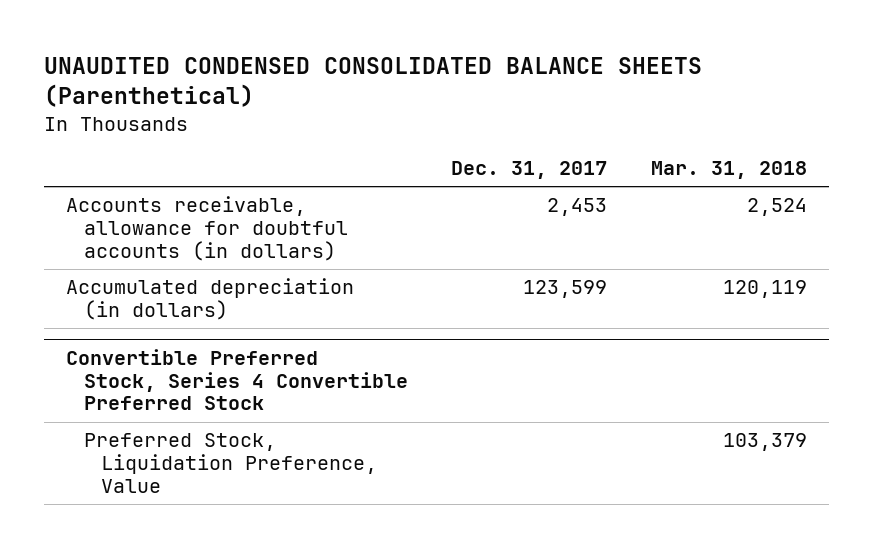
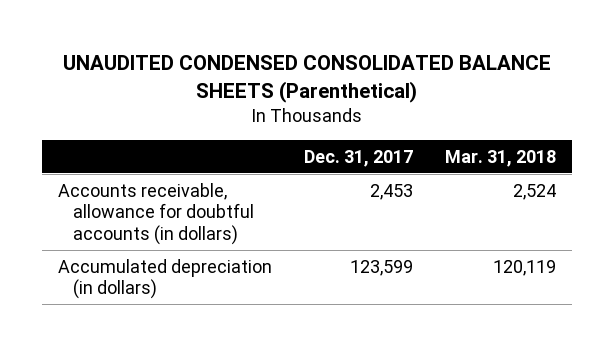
[66,348,408,411] Convertible Preferred Stock, Series 4 Convertible Preferred Stock -> none
[83,433,377,494] Preferred Stock, Liquidation Preference, Value -> none

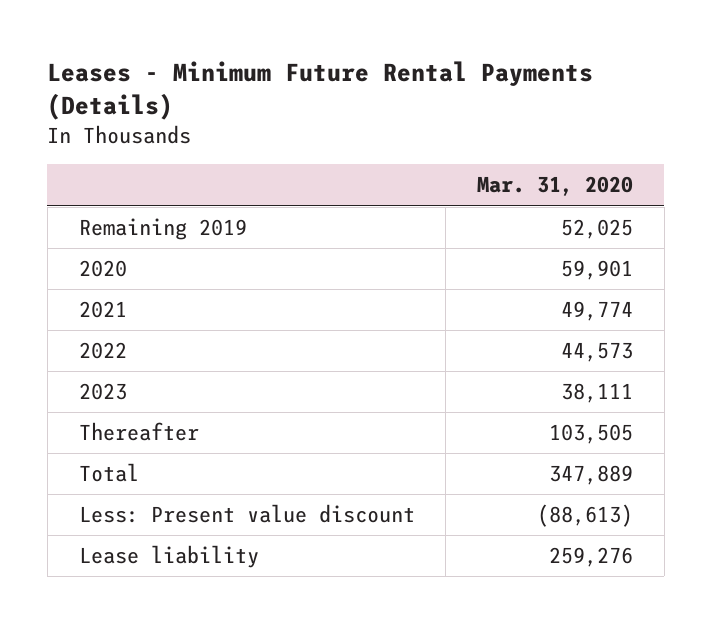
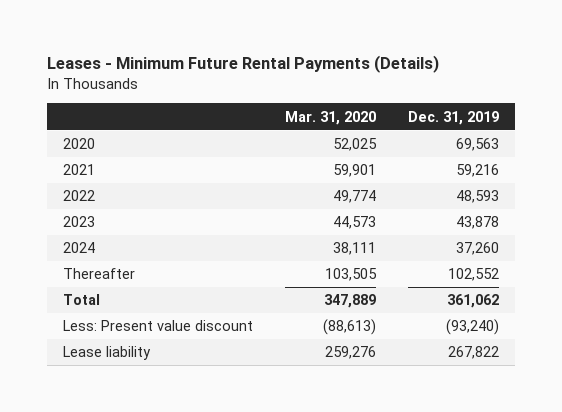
none -> [408,110,500,125] Dec. 31, 2019
[78,218,247,241] Remaining 2019 -> [62,138,95,150] 2020
[78,260,127,278] 2020 -> [62,164,95,176] 2021
[78,301,127,319] 2021 -> [62,190,95,202] 2022
[78,342,127,360] 2022 -> [62,216,95,228] 2023
[78,383,127,401] 2023 -> [62,242,95,254] 2024

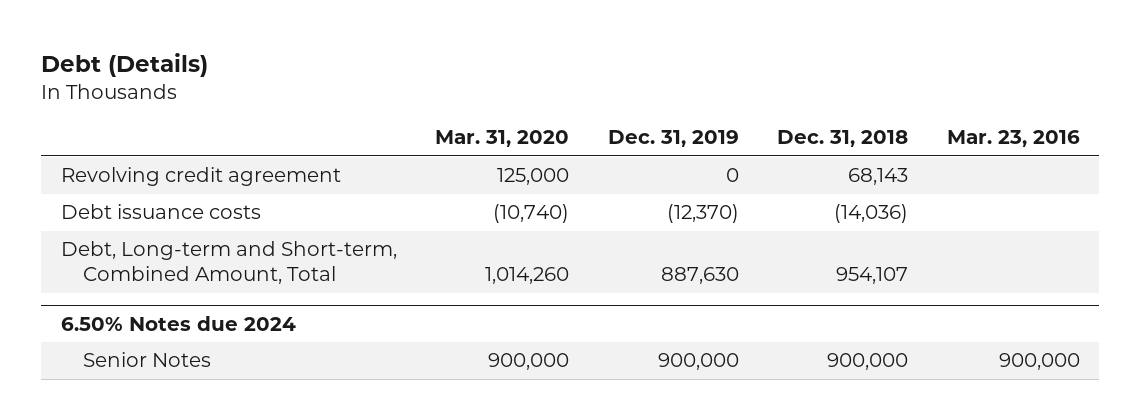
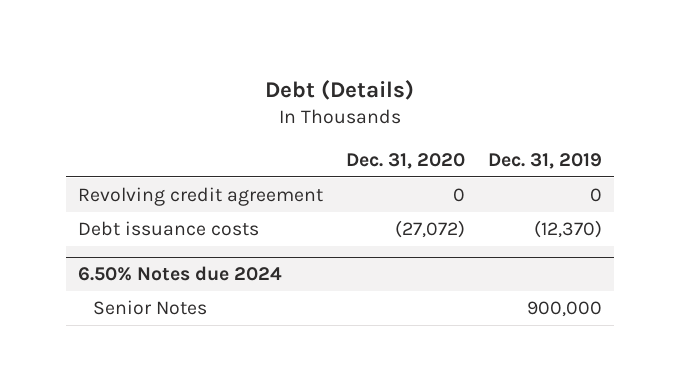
[435,130,570,148] Mar. 31, 2020 -> none
[777,130,909,148] Dec. 31, 2018 -> none
[947,130,1081,148] Mar. 23, 2016 -> none
none -> [346,153,466,170] Dec. 31, 2020
[60,241,397,285] Debt, Long-term and Short-term, Combined Amount, Total -> none

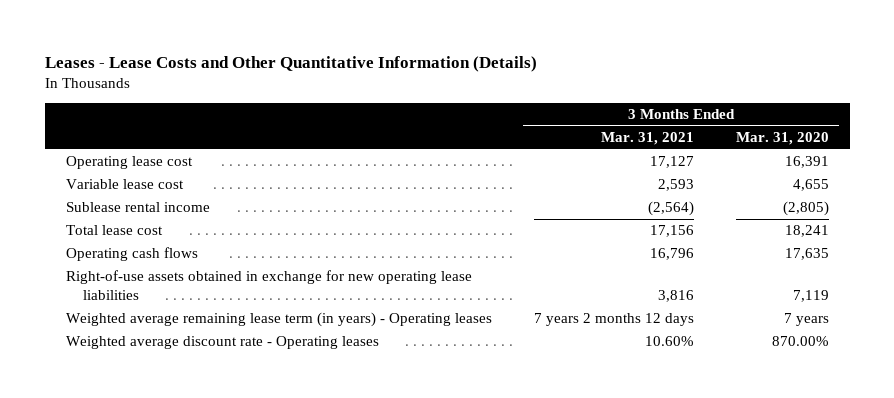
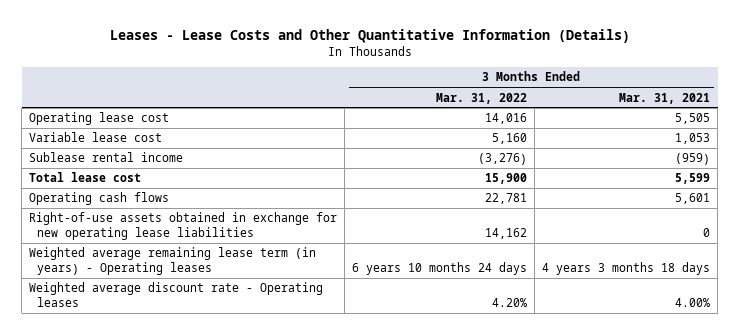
[735,132,829,146] Mar. 31, 2020 -> none
none -> [436,92,528,104] Mar. 31, 2022
[649,156,694,169] 17,127 -> [675,113,711,125] 5,505
[657,179,694,192] 2,593 -> [675,133,711,145] 1,053
[647,201,694,217] (2,564) -> [675,153,711,166] (959)
[649,225,694,238] 17,156 -> [675,173,711,185] 5,599
[649,248,694,261] 16,796 -> [675,193,711,205] 5,601
[657,290,694,303] 3,816 -> [703,227,711,237] 0
[533,313,694,327] 7 years 2 months 12 days -> [542,261,711,275] 4 years 3 months 18 days
[644,336,694,347] 10.60% -> [675,297,711,307] 4.00%

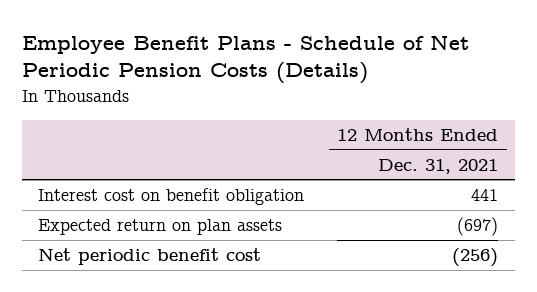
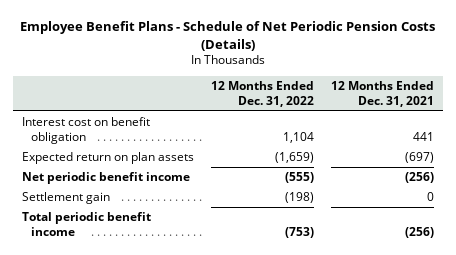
none -> [211,80,315,107] 12 Months Ended Dec. 31, 2022
none -> [21,172,190,185] Net periodic benefit income
none -> [21,192,110,205] Settlement gain
[38,248,262,266] Net periodic benefit cost -> [21,212,151,237] Total periodic benefit income

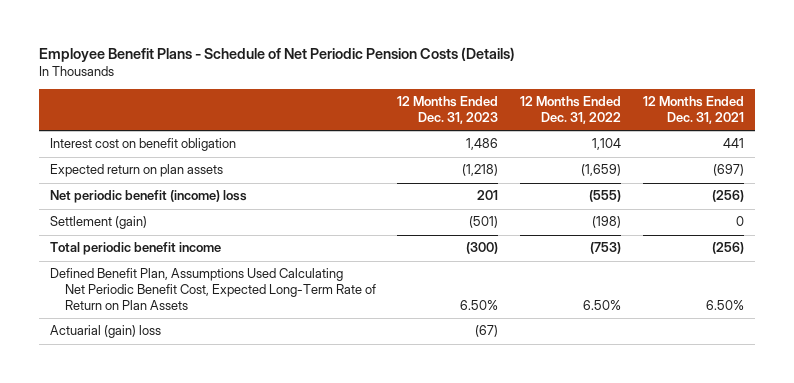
none -> [397,96,499,125] 12 Months Ended Dec. 31, 2023
[21,172,190,185] Net periodic benefit income -> [50,190,248,204] Net periodic benefit (income) loss
[21,192,110,205] Settlement gain -> [50,216,148,230] Settlement (gain)
none -> [50,268,376,310] Defined Benefit Plan, Assumptions Used Calculating Net Periodic Benefit Cost, Expected Long-Term Rate of Return on Plan Assets
none -> [50,325,162,339] Actuarial (gain) loss

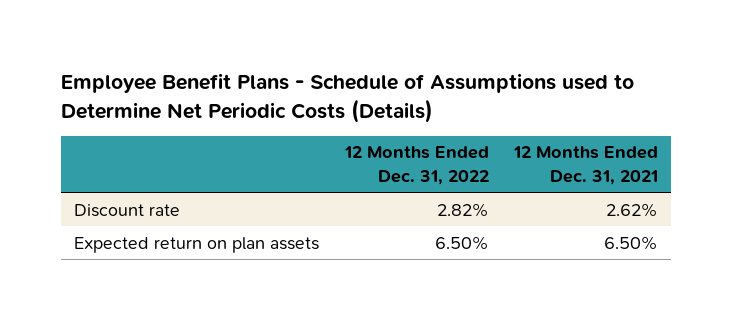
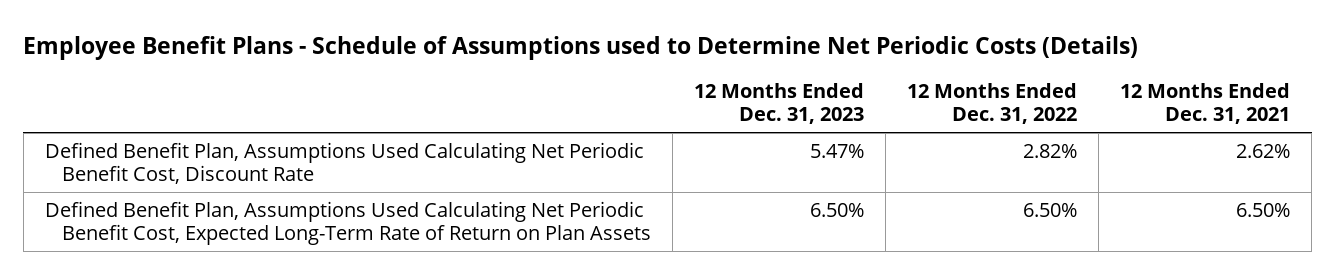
none -> [694,83,865,124] 12 Months Ended Dec. 31, 2023
[73,203,180,217] Discount rate -> [44,142,644,184] Defined Benefit Plan, Assumptions Used Calculating Net Periodic Benefit Cost, Discount Rate
[73,236,319,253] Expected return on plan assets -> [44,201,652,245] Defined Benefit Plan, Assumptions Used Calculating Net Periodic Benefit Cost, Expected Long-Term Rate of Return on Plan Assets

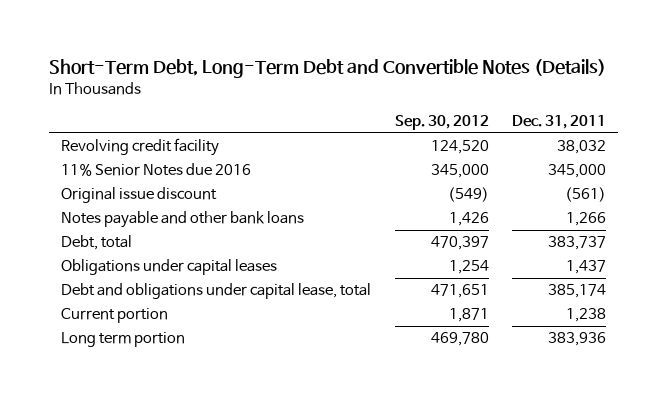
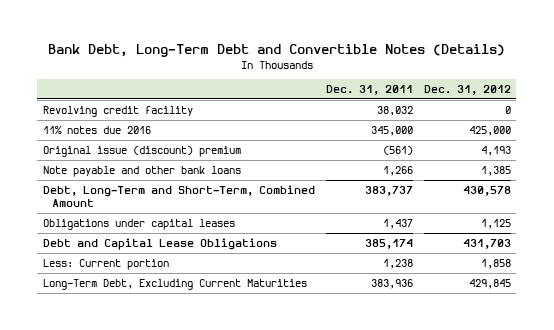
[49,59,607,79] Short-Term Debt, Long-Term Debt and Convertible Notes (Details) -> [47,44,505,58] Bank Debt, Long-Term Debt and Convertible Notes (Details)
[394,115,489,131] Sep. 30, 2012 -> none
none -> [423,85,511,96] Dec. 31, 2012
[61,163,252,177] 11% Senior Notes due 2016 -> [42,125,151,134] 11% notes due 2016
[61,187,218,204] Original issue discount -> [42,145,241,157] Original issue (discount) premium
[61,211,305,229] Notes payable and other bank loans -> [42,165,241,177] Note payable and other bank loans
[61,235,133,251] Debt, total -> [42,184,315,208] Debt, Long-Term and Short-Term, Combined Amount
[61,283,372,300] Debt and obligations under capital lease, total -> [42,237,277,250] Debt and Capital Lease Obligations
[61,308,169,324] Current portion -> [42,258,169,270] Less: Current portion
[61,332,186,348] Long term portion -> [42,278,307,290] Long-Term Debt, Excluding Current Maturities

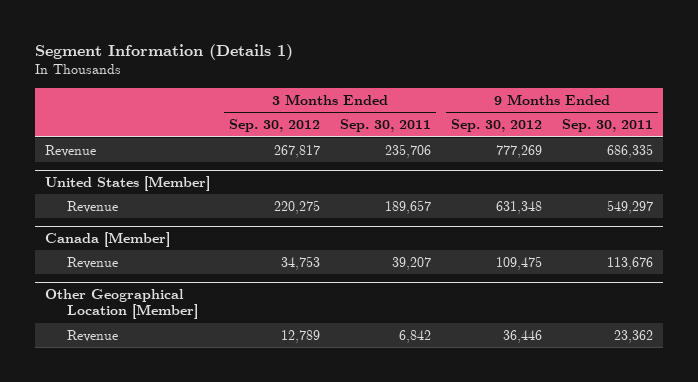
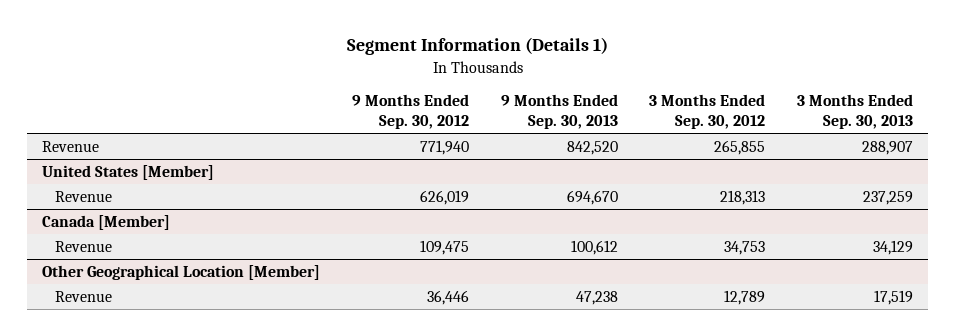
[340,119,432,133] Sep. 30, 2011 -> none
[562,119,654,133] Sep. 30, 2011 -> none
none -> [500,94,618,130] 9 Months Ended Sep. 30, 2013
none -> [796,94,913,130] 3 Months Ended Sep. 30, 2013
[274,144,321,158] 267,817 -> [714,139,766,155] 265,855
[496,144,543,158] 777,269 -> [419,139,469,155] 771,940
[274,199,321,214] 220,275 -> [720,189,766,205] 218,313
[496,200,543,214] 631,348 -> [419,189,469,205] 626,019

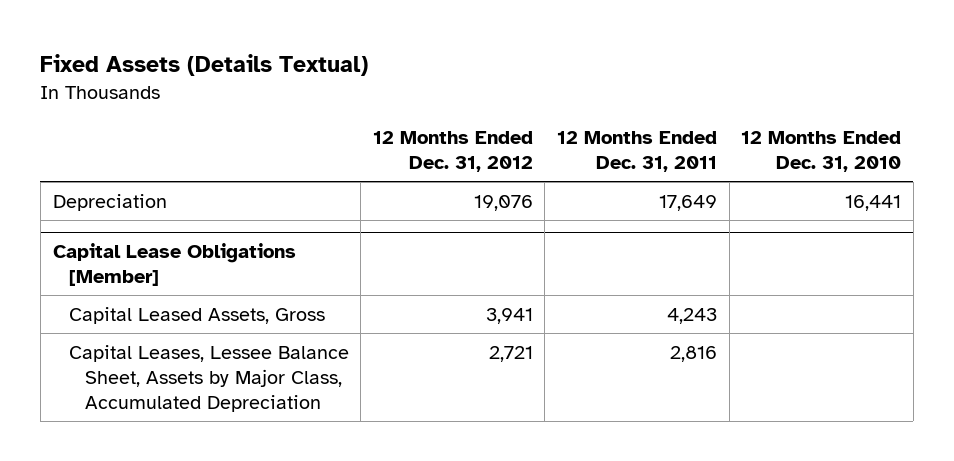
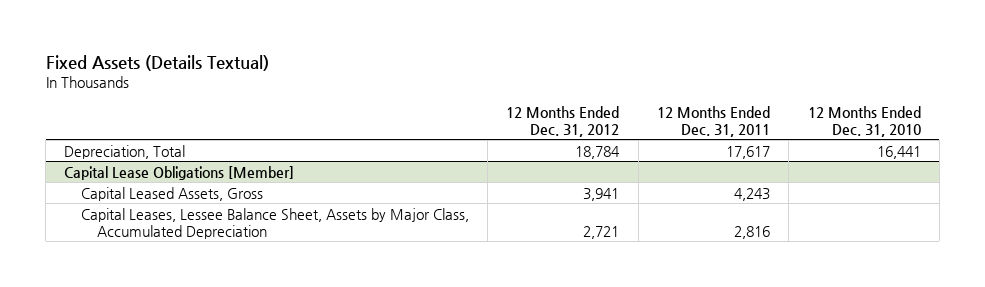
[52,193,167,211] Depreciation -> [64,144,186,159] Depreciation, Total
[473,194,533,211] 19,076 -> [575,145,621,159] 18,784
[659,194,718,211] 17,649 -> [725,145,770,159] 17,617

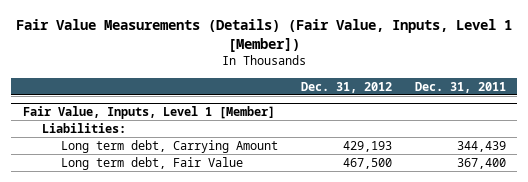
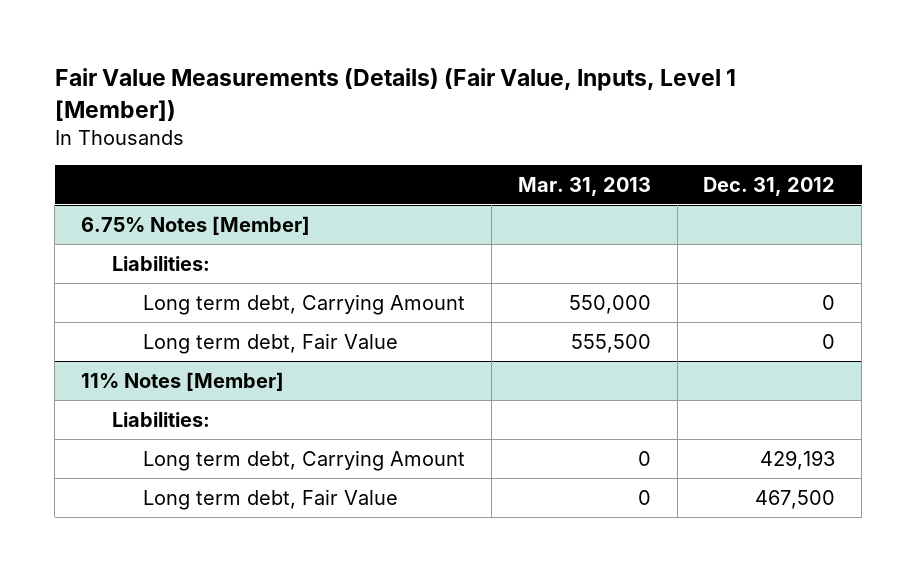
[414,81,506,93] Dec. 31, 2011 -> none
none -> [517,176,651,196] Mar. 31, 2013
[22,106,275,120] Fair Value, Inputs, Level 1 [Member] -> none
none -> [81,215,311,235] 6.75% Notes [Member]
none -> [143,293,466,315] Long term debt, Carrying Amount
none -> [143,332,399,354] Long term debt, Fair Value
none -> [81,371,285,391] 11% Notes [Member]
none -> [112,411,211,427] Liabilities:

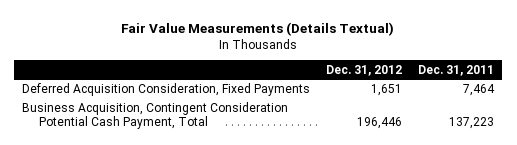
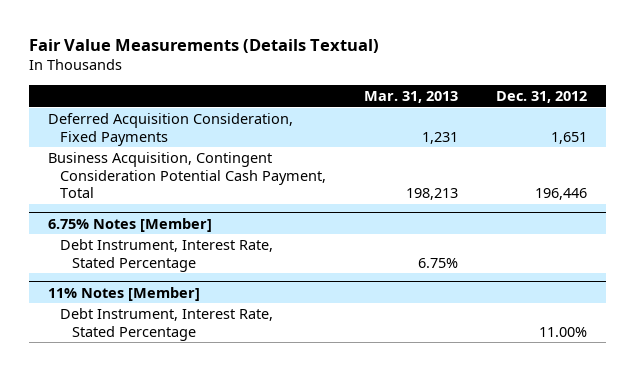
[418,64,495,76] Dec. 31, 2011 -> none
none -> [363,90,458,103] Mar. 31, 2013
none -> [47,217,212,232] 6.75% Notes [Member]
none -> [59,239,273,272] Debt Instrument, Interest Rate, Stated Percentage
none -> [47,286,200,301] 11% Notes [Member]
none -> [59,308,273,341] Debt Instrument, Interest Rate, Stated Percentage

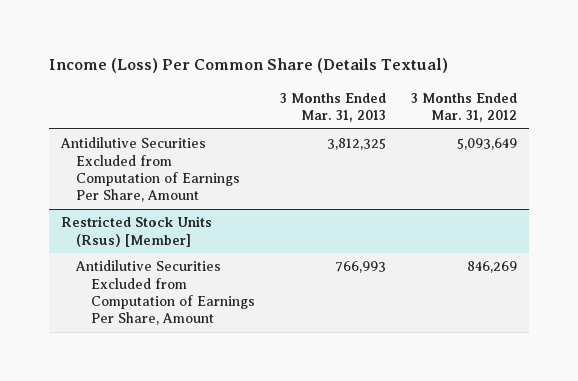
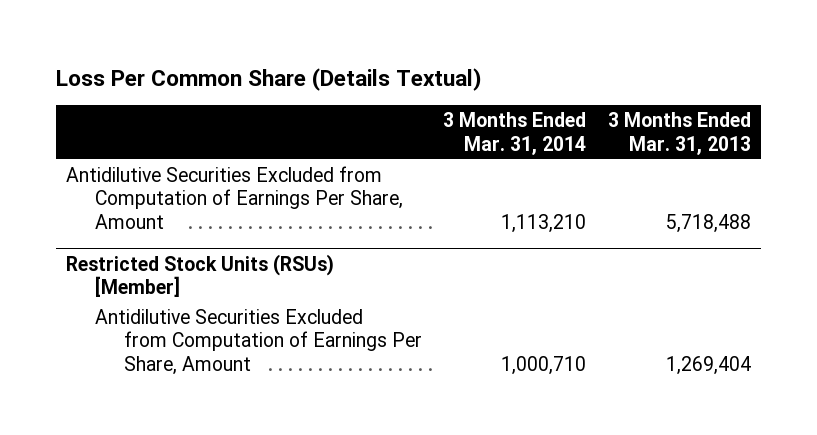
[48,58,448,74] Income (Loss) Per Common Share (Details Textual) -> [55,67,482,91] Loss Per Common Share (Details Textual)
[410,92,517,123] 3 Months Ended Mar. 31, 2012 -> none
none -> [443,112,587,155] 3 Months Ended Mar. 31, 2014
[326,138,386,151] 3,812,325 -> [665,213,751,233] 5,718,488
[61,216,213,247] Restricted Stock Units (Rsus) [Member] -> [66,253,335,297] Restricted Stock Units (RSUs) [Member]
[334,261,386,274] 766,993 -> [665,355,751,375] 1,269,404

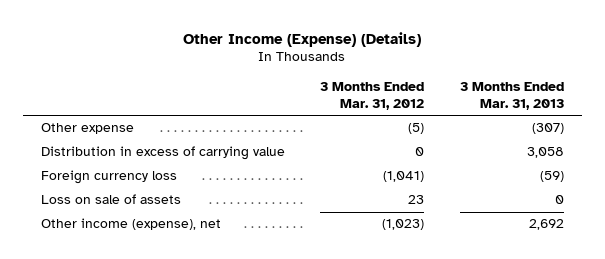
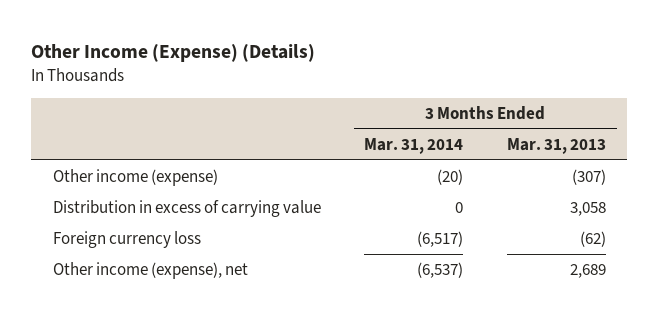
[320,82,425,110] 3 Months Ended Mar. 31, 2012 -> none
none -> [364,137,464,154] Mar. 31, 2014
[40,123,134,135] Other expense -> [53,168,219,186] Other income (expense)
[40,194,181,205] Loss on sale of assets -> none
[539,171,564,183] (59) -> [579,230,606,247] (62)
[528,219,564,231] 2,692 -> [569,263,606,278] 2,689

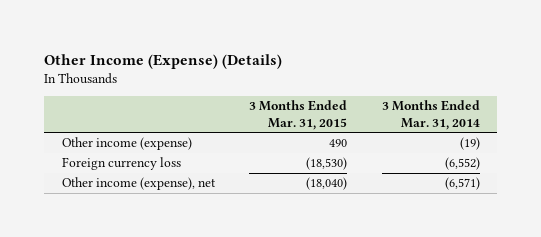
[506,137,606,154] Mar. 31, 2013 -> none
none -> [249,100,348,130] 3 Months Ended Mar. 31, 2015
[53,199,322,217] Distribution in excess of carrying value -> none
[437,168,464,185] (20) -> [459,137,480,151] (19)
[417,230,464,247] (6,517) -> [444,157,480,171] (6,552)
[417,261,464,278] (6,537) -> [444,177,480,191] (6,571)

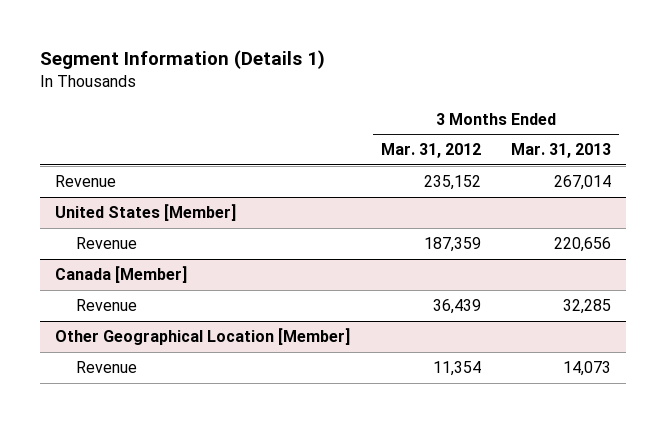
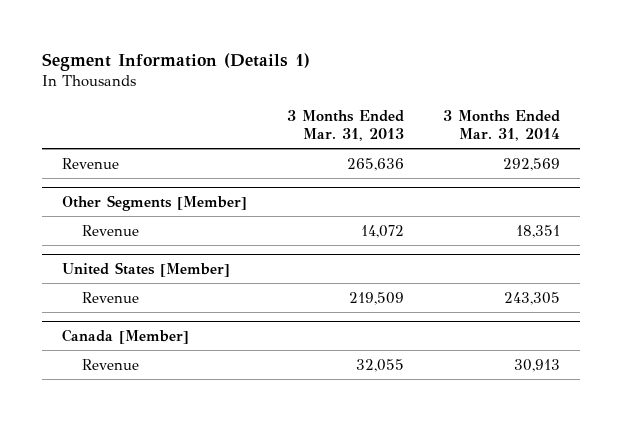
[380,143,481,159] Mar. 31, 2012 -> none
none -> [443,109,561,142] 3 Months Ended Mar. 31, 2014
[554,175,612,191] 267,014 -> [346,157,404,171] 265,636
none -> [62,194,248,211] Other Segments [Member]
none -> [82,224,140,236] Revenue
[554,237,612,253] 220,656 -> [348,291,404,305] 219,509
[55,328,351,346] Other Geographical Location [Member] -> none
[76,361,138,374] Revenue -> none
[563,299,612,315] 32,285 -> [355,358,404,372] 32,055

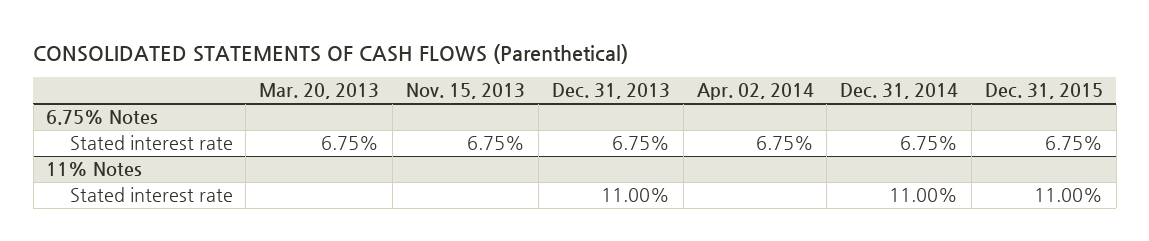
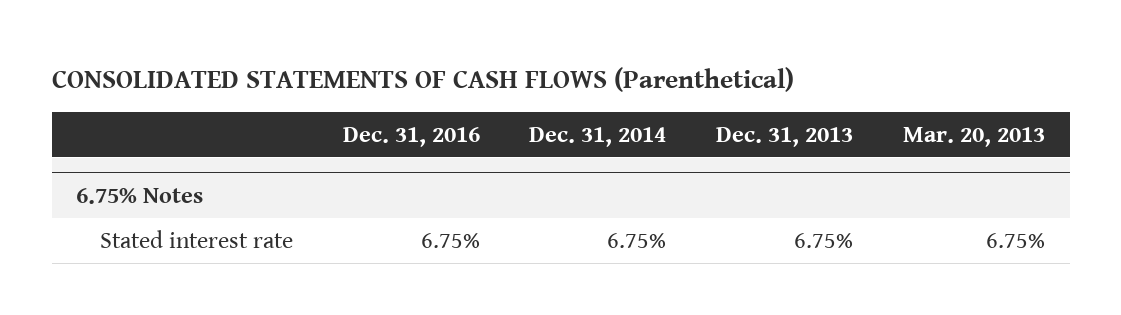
[406,83,526,100] Nov. 15, 2013 -> none
[696,83,814,101] Apr. 02, 2014 -> none
[984,83,1103,100] Dec. 31, 2015 -> none
none -> [342,126,480,147] Dec. 31, 2016
[46,162,143,177] 11% Notes -> none
[69,187,233,203] Stated interest rate -> none

